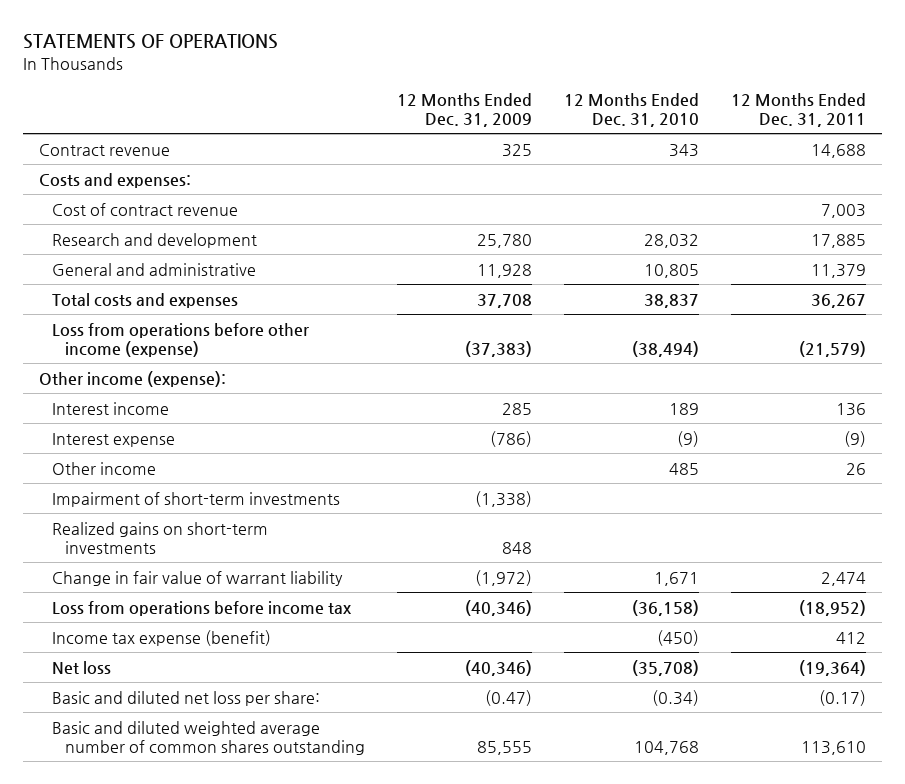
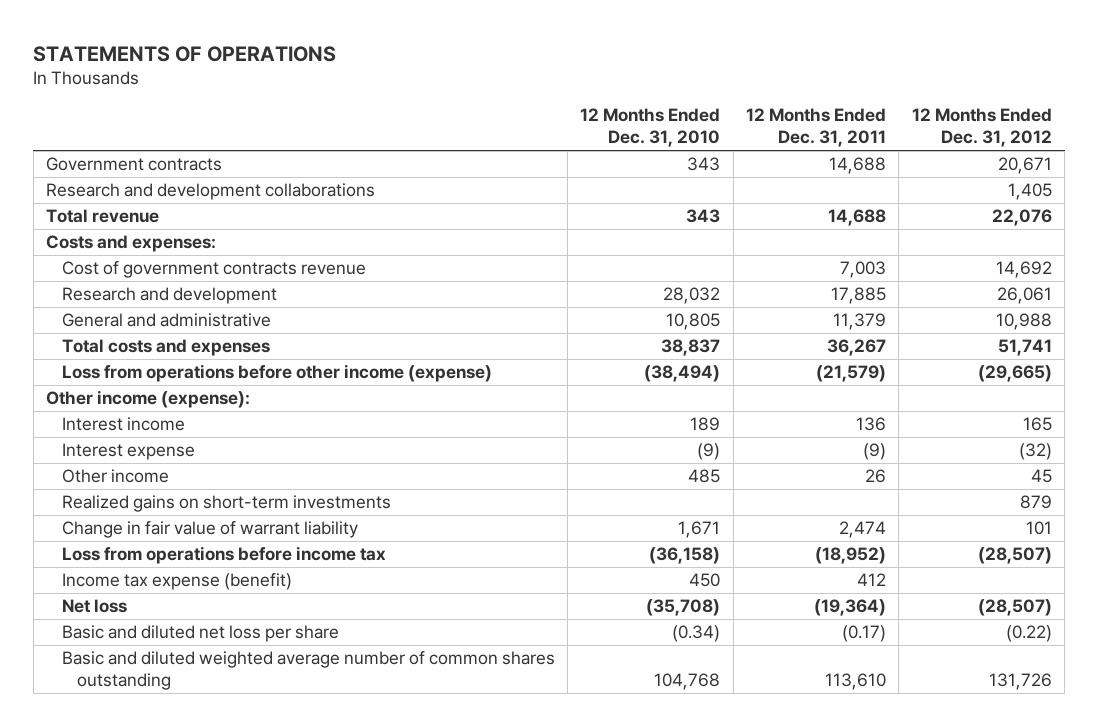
[397,92,533,127] 12 Months Ended Dec. 31, 2009 -> none
none -> [911,108,1052,148] 12 Months Ended Dec. 31, 2012
[38,143,170,156] Contract revenue -> [45,157,222,172] Government contracts
none -> [45,183,375,201] Research and development collaborations
none -> [45,209,159,224] Total revenue
[52,202,239,216] Cost of contract revenue -> [61,261,366,279] Cost of government contracts revenue
[52,491,341,507] Impairment of short-term investments -> none
[657,629,700,646] (450) -> [689,573,721,588] 450
[52,690,321,706] Basic and diluted net loss per share: -> [61,625,339,643] Basic and diluted net loss per share

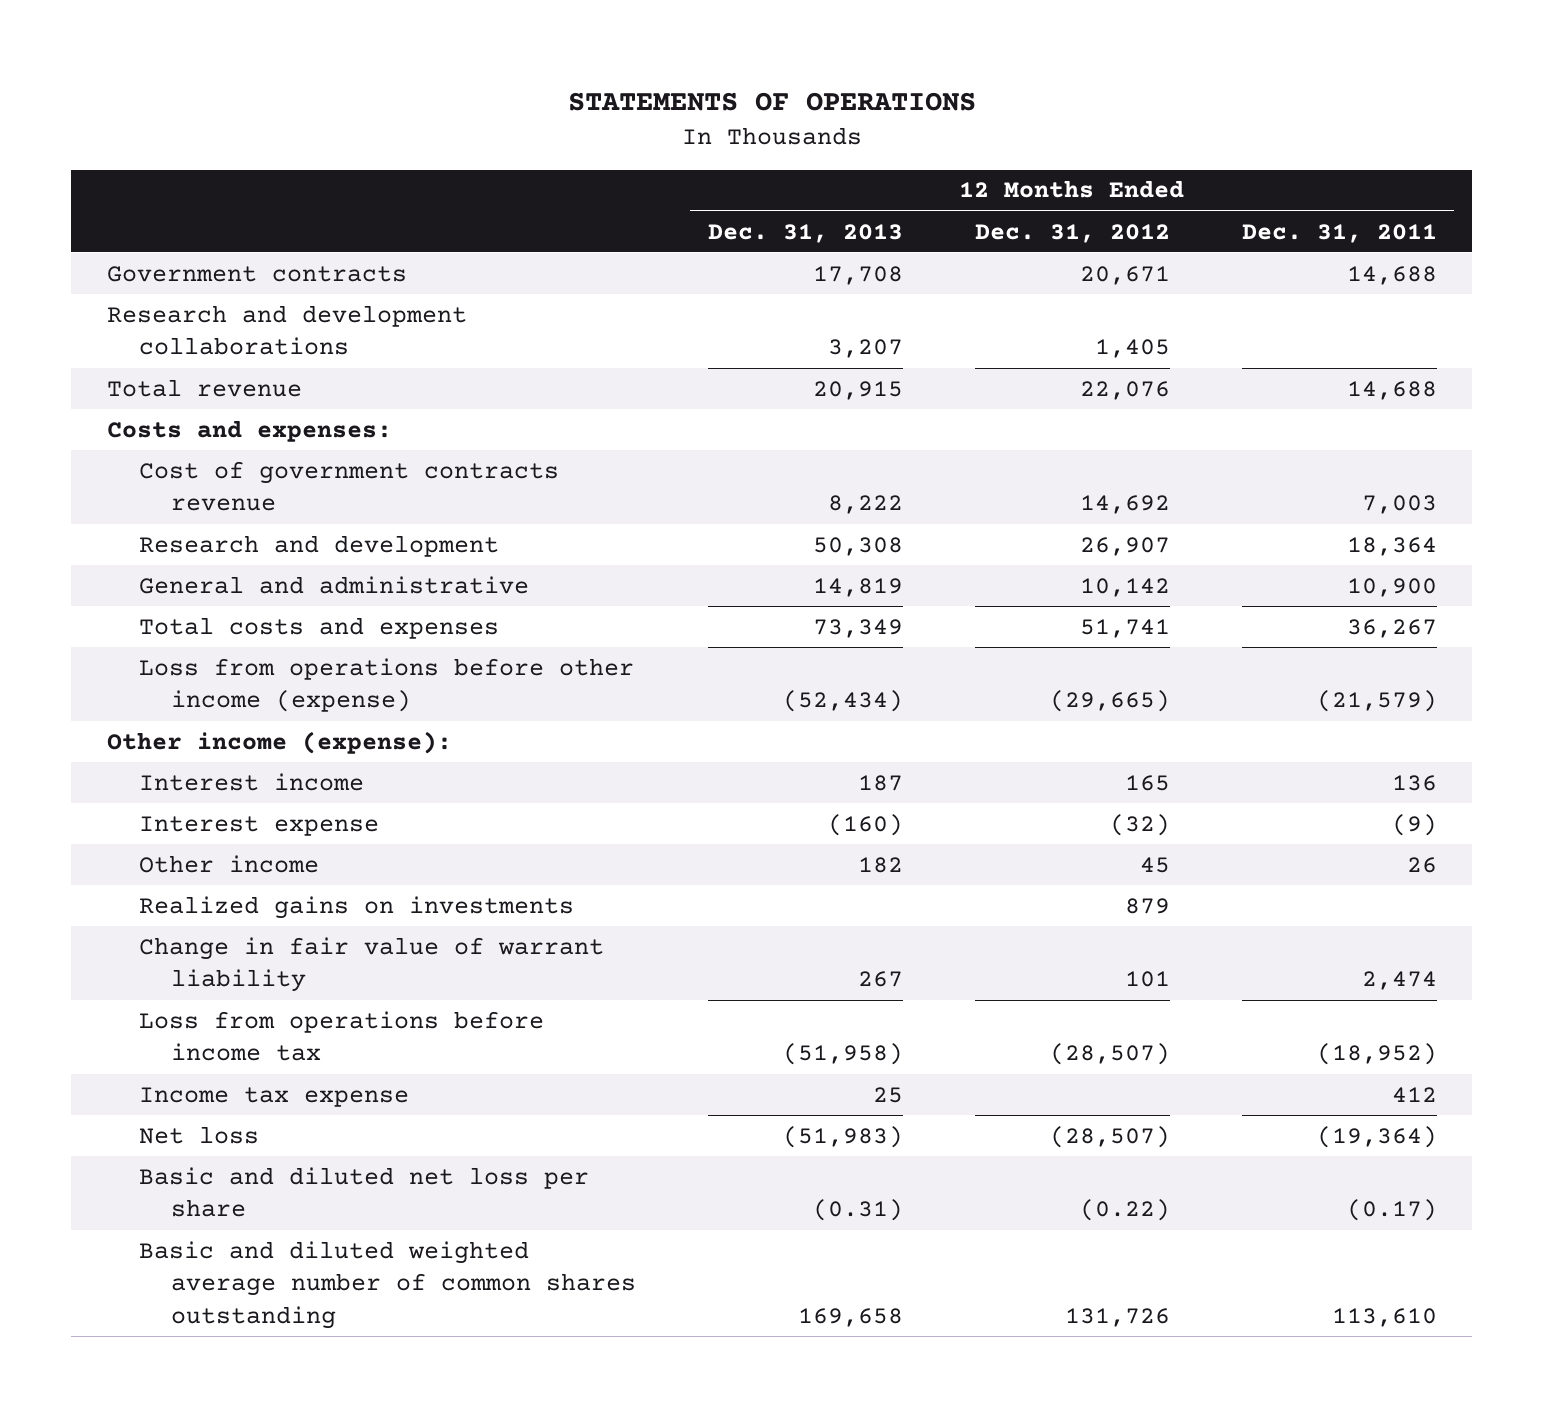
[580,108,721,148] 12 Months Ended Dec. 31, 2010 -> none
none -> [707,223,903,243] Dec. 31, 2013
[831,287,887,305] 17,885 -> [1346,536,1437,556] 18,364
[996,287,1052,305] 26,061 -> [1079,536,1170,556] 26,907
[833,313,887,331] 11,379 -> [1346,577,1437,597] 10,900
[995,313,1052,331] 10,988 -> [1079,577,1170,597] 10,142
[61,495,391,513] Realized gains on short-term investments -> [138,895,574,919] Realized gains on investments
[61,573,292,591] Income tax expense (benefit) -> [138,1086,409,1107] Income tax expense

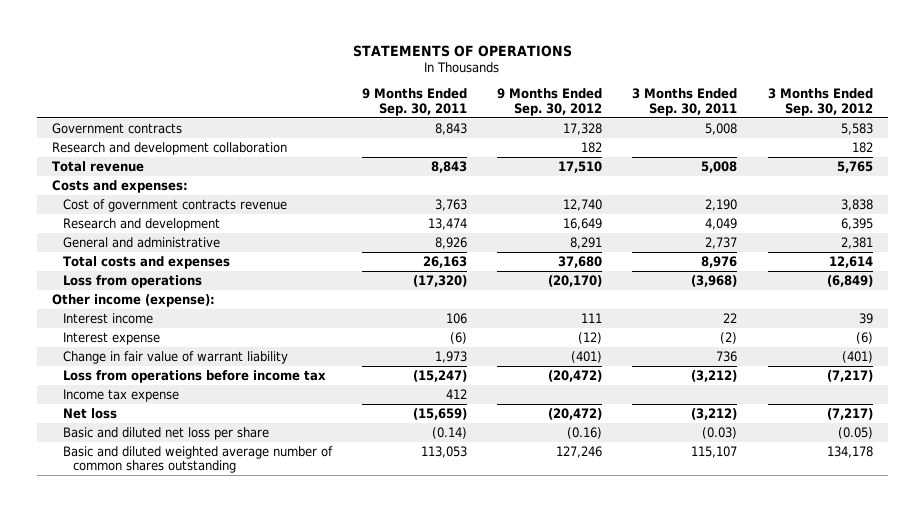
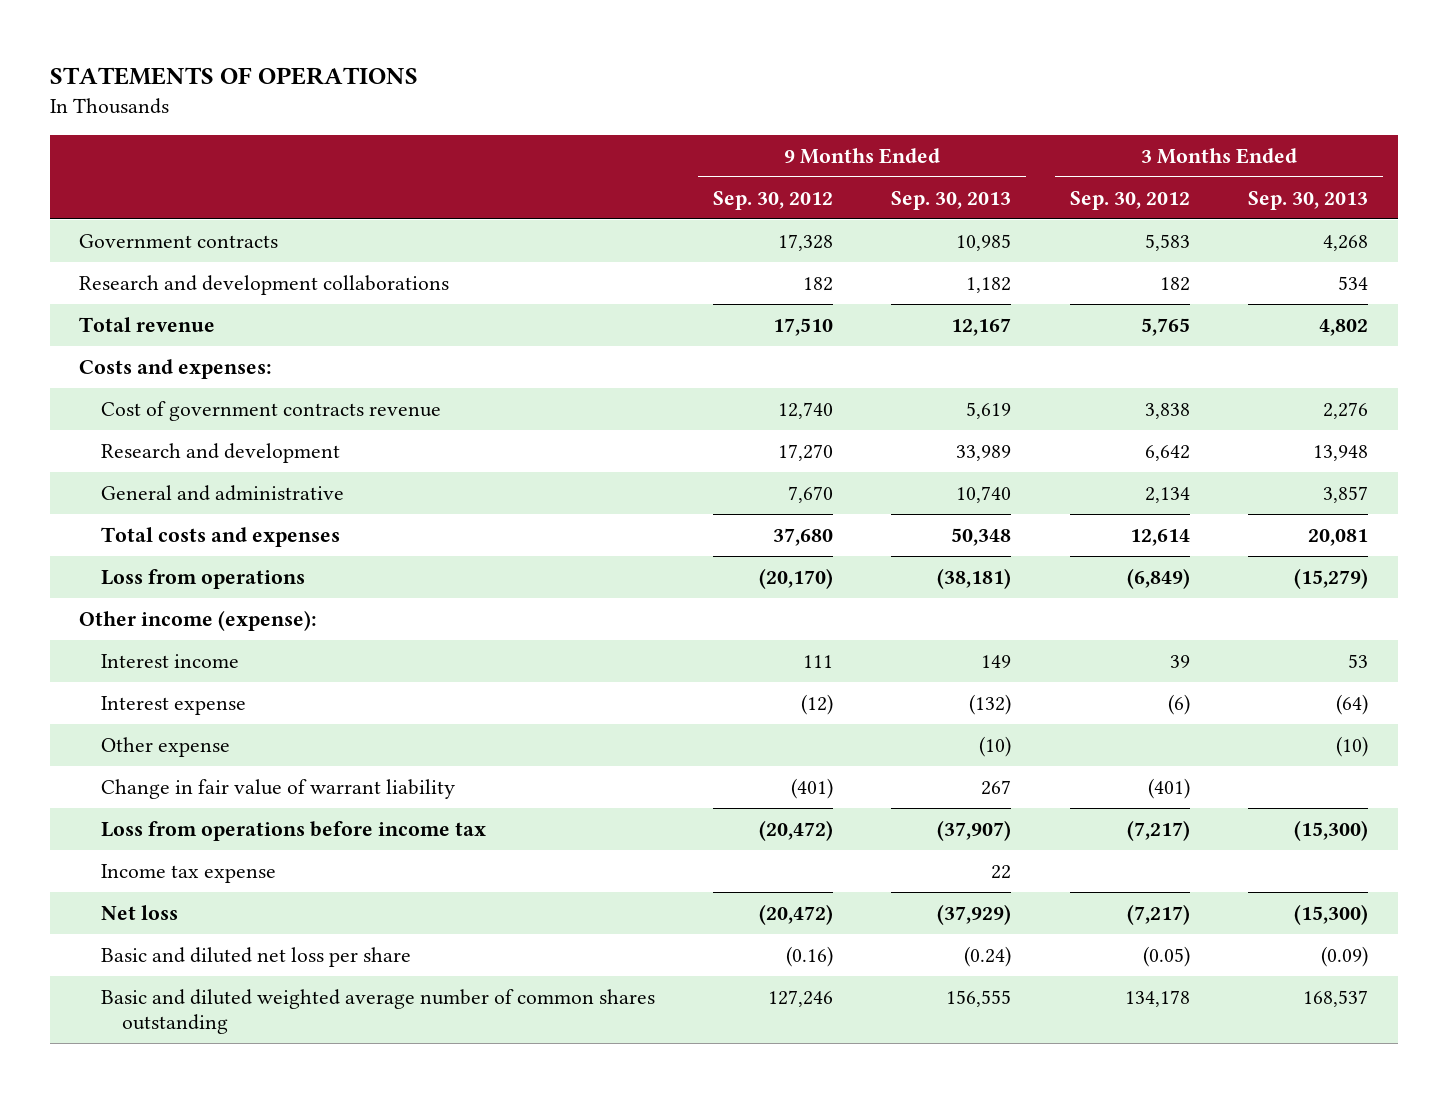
[361,88,467,116] 9 Months Ended Sep. 30, 2011 -> none
[632,88,738,116] 3 Months Ended Sep. 30, 2011 -> none
none -> [891,190,1012,210] Sep. 30, 2013
none -> [1248,190,1369,210] Sep. 30, 2013
[51,141,287,155] Research and development collaboration -> [79,275,450,296] Research and development collaborations
[563,217,603,230] 16,649 -> [778,444,834,462] 17,270
[840,217,873,230] 6,395 -> [1144,445,1190,462] 6,642
[570,236,603,249] 8,291 -> [788,486,834,504] 7,670
[840,236,873,249] 2,381 -> [1144,487,1190,504] 2,134
none -> [100,737,230,758] Other expense

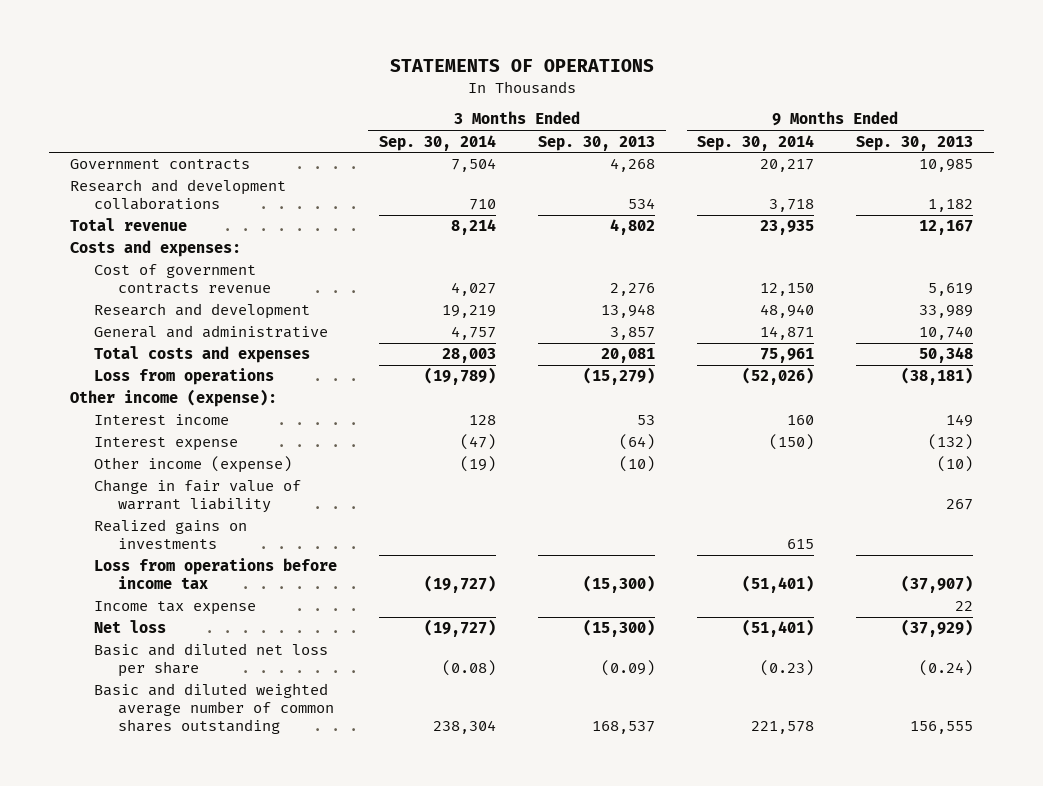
[713,190,834,210] Sep. 30, 2012 -> none
[1069,190,1190,210] Sep. 30, 2012 -> none
none -> [378,134,496,151] Sep. 30, 2014
none -> [697,134,815,151] Sep. 30, 2014
[100,737,230,758] Other expense -> [93,456,292,474] Other income (expense)
none -> [93,519,247,550] Realized gains on investments

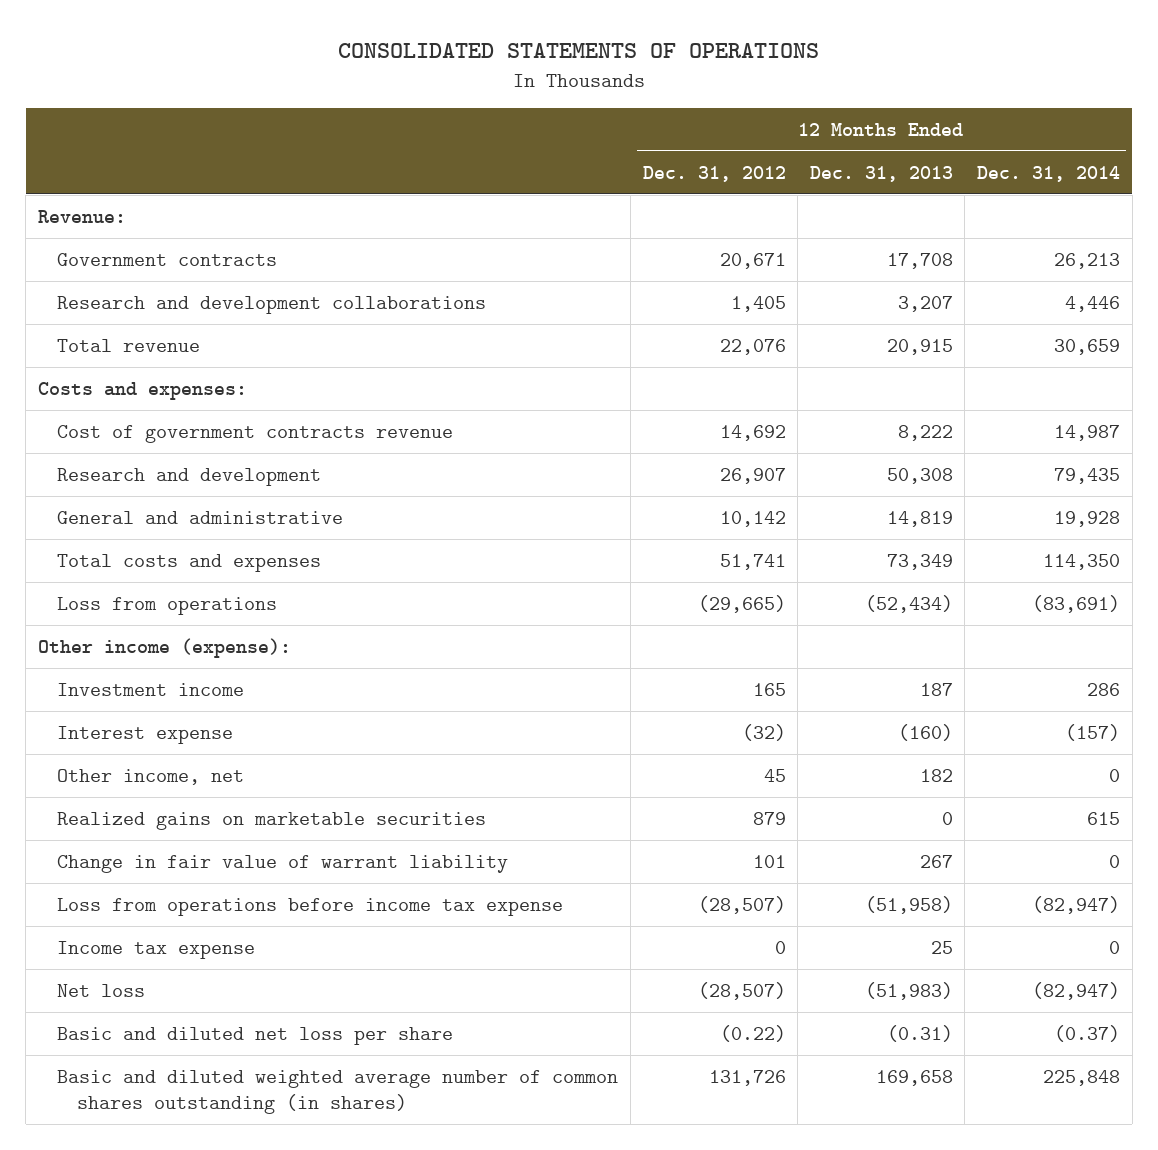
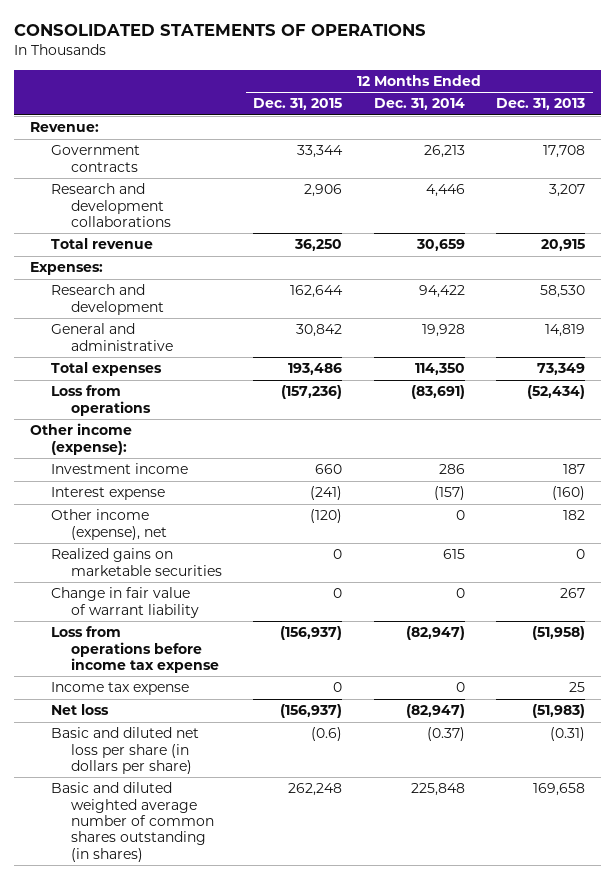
[642,165,786,182] Dec. 31, 2012 -> none
none -> [253,98,343,111] Dec. 31, 2015
[57,424,454,443] Cost of government contracts revenue -> none
[37,381,247,400] Costs and expenses: -> [30,262,104,276] Expenses:
[886,467,953,484] 50,308 -> [540,285,586,299] 58,530
[1053,467,1120,484] 79,435 -> [418,285,465,299] 94,422
[57,553,322,572] Total costs and expenses -> [50,362,162,377] Total expenses
[57,768,245,785] Other income, net -> [50,509,168,540] Other income (expense), net
[57,1026,454,1045] Basic and diluted net loss per share -> [50,727,199,774] Basic and diluted net loss per share (in dollars per share)

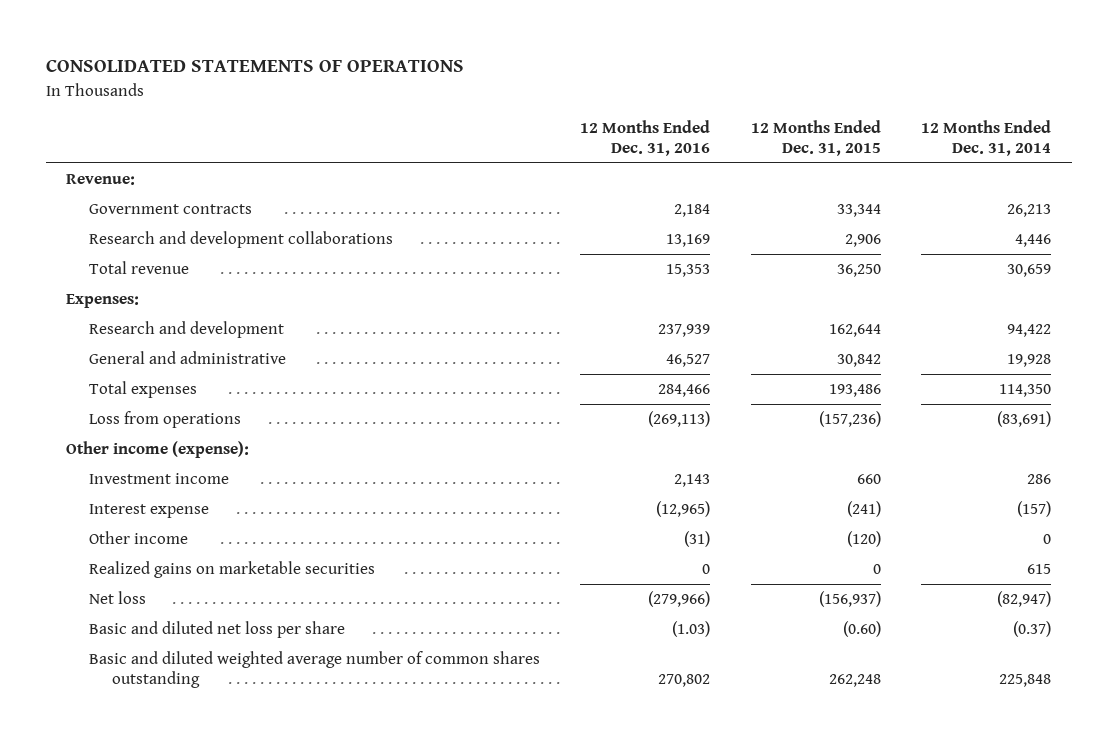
[496,98,586,111] Dec. 31, 2013 -> none
none -> [580,120,711,157] 12 Months Ended Dec. 31, 2016
[50,509,168,540] Other income (expense), net -> [88,531,188,545] Other income
[50,587,200,618] Change in fair value of warrant liability -> none
[50,626,220,673] Loss from operations before income tax expense -> none
[50,682,189,696] Income tax expense -> none
[50,727,199,774] Basic and diluted net loss per share (in dollars per share) -> [88,621,345,639] Basic and diluted net loss per share
[311,727,343,742] (0.6) -> [842,621,881,638] (0.60)
[50,782,215,862] Basic and diluted weighted average number of common shares outstanding (in shares) -> [88,651,540,689] Basic and diluted weighted average number of common shares outstanding

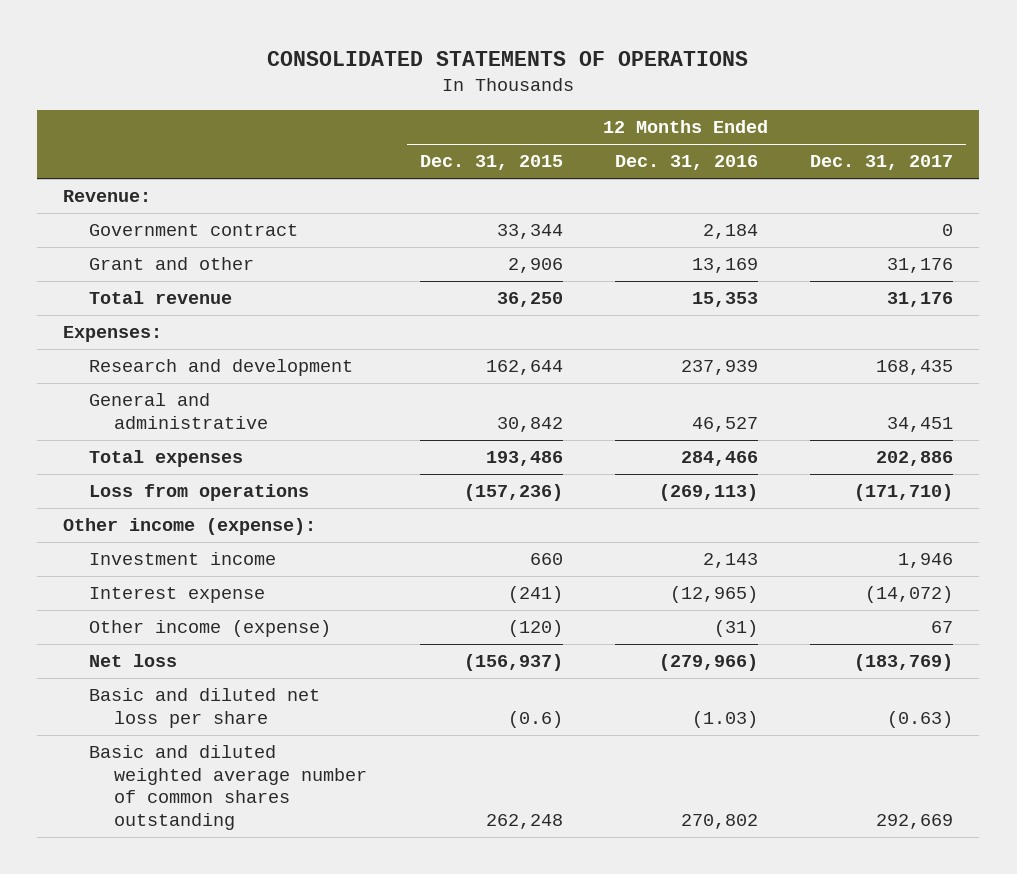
[921,120,1052,157] 12 Months Ended Dec. 31, 2014 -> none
none -> [810,155,954,171] Dec. 31, 2017
[88,204,252,215] Government contracts -> [88,224,298,237] Government contract
[88,231,393,249] Research and development collaborations -> [88,257,254,271] Grant and other
[88,561,375,579] Realized gains on marketable securities -> none
[88,531,188,545] Other income -> [88,620,331,638] Other income (expense)
[842,621,881,638] (0.60) -> [507,710,563,728] (0.6)

